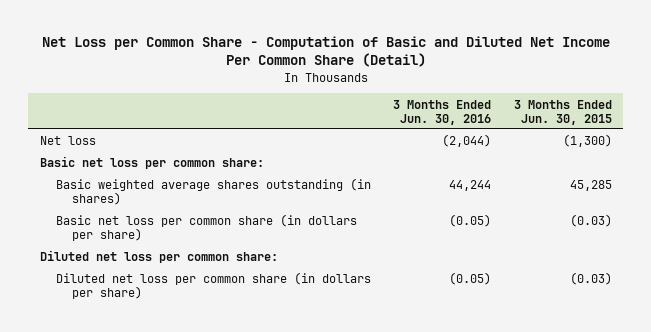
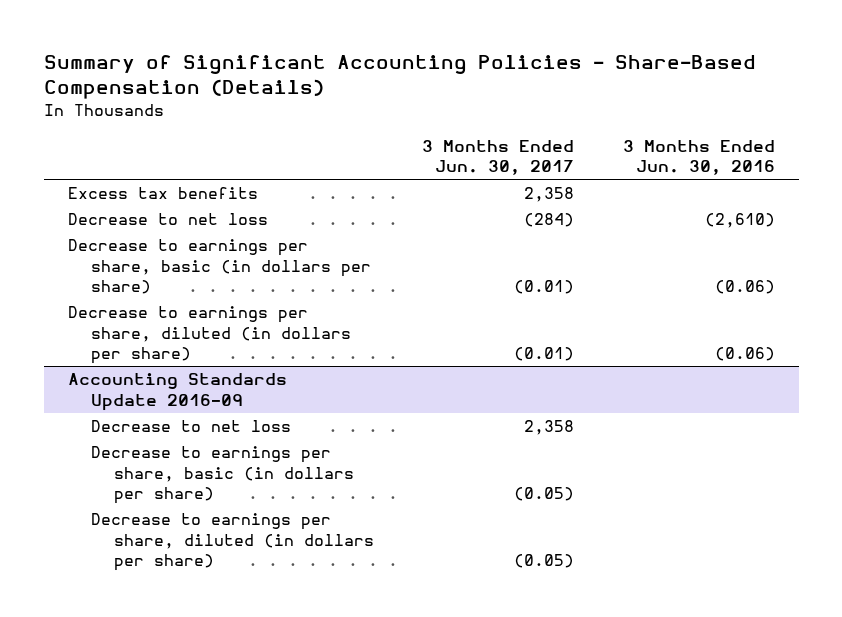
[41,35,610,68] Net Loss per Common Share - Computation of Basic and Diluted Net Income Per Common Share (Detail) -> [43,54,756,100] Summary of Significant Accounting Policies - Share-Based Compensation (Details)
[513,99,612,125] 3 Months Ended Jun. 30, 2015 -> none
none -> [422,139,575,176] 3 Months Ended Jun. 30, 2017
[39,156,264,170] Basic net loss per common share: -> none
[55,178,371,206] Basic weighted average shares outstanding (in shares) -> none
[39,250,278,264] Diluted net loss per common share: -> none
none -> [67,187,258,200] Excess tax benefits
[39,136,96,146] Net loss -> [67,213,268,226] Decrease to net loss
[442,134,492,148] (2,044) -> [704,213,775,229] (2,610)
[55,214,357,242] Basic net loss per common share (in dollars per share) -> [67,239,371,295] Decrease to earnings per share, basic (in dollars per share)
[449,214,492,228] (0.05) -> [714,280,775,295] (0.06)
[55,272,371,300] Diluted net loss per common share (in dollars per share) -> [67,306,351,365] Decrease to earnings per share, diluted (in dollars per share)
[449,272,492,286] (0.05) -> [714,347,775,362] (0.06)
none -> [67,373,287,411] Accounting Standards Update 2016-09
none -> [90,420,291,433] Decrease to net loss
none -> [90,446,355,505] Decrease to earnings per share, basic (in dollars per share)
none -> [90,513,375,572] Decrease to earnings per share, diluted (in dollars per share)

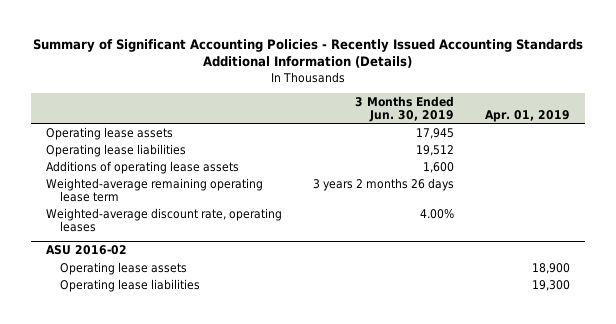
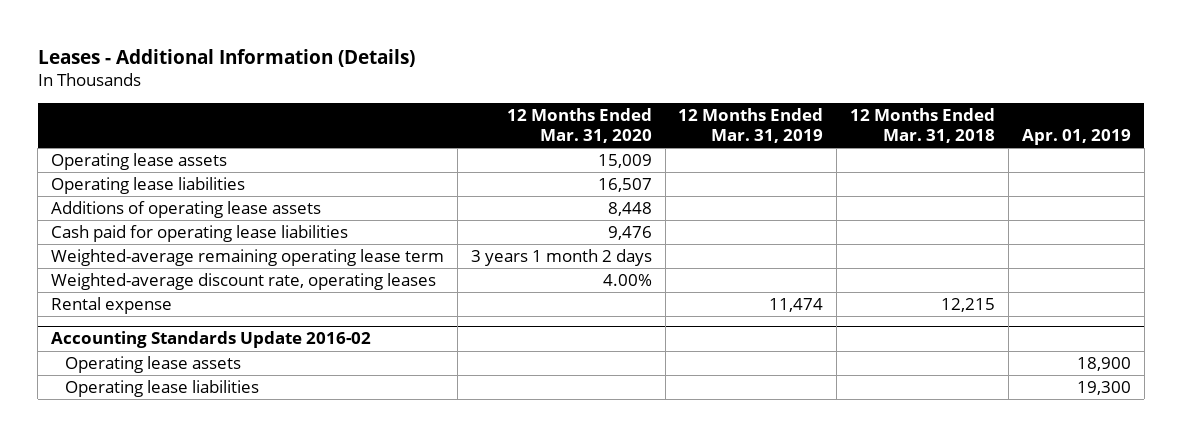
[33,38,584,69] Summary of Significant Accounting Policies - Recently Issued Accounting Standards Additional Information (Details) -> [37,48,415,67] Leases - Additional Information (Details)
[355,95,455,122] 3 Months Ended Jun. 30, 2019 -> none
none -> [506,107,652,143] 12 Months Ended Mar. 31, 2020
none -> [678,107,824,143] 12 Months Ended Mar. 31, 2019
none -> [850,107,996,143] 12 Months Ended Mar. 31, 2018
none -> [51,225,349,243] Cash paid for operating lease liabilities
none -> [51,297,173,315] Rental expense
[46,245,128,256] ASU 2016-02 -> [51,331,372,349] Accounting Standards Update 2016-02

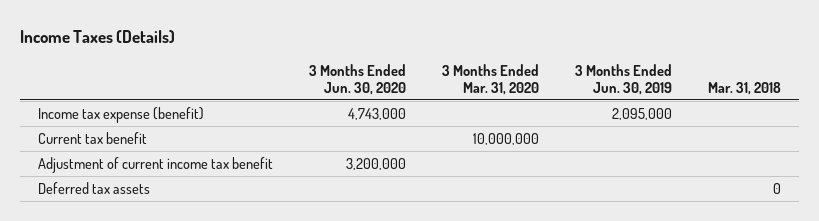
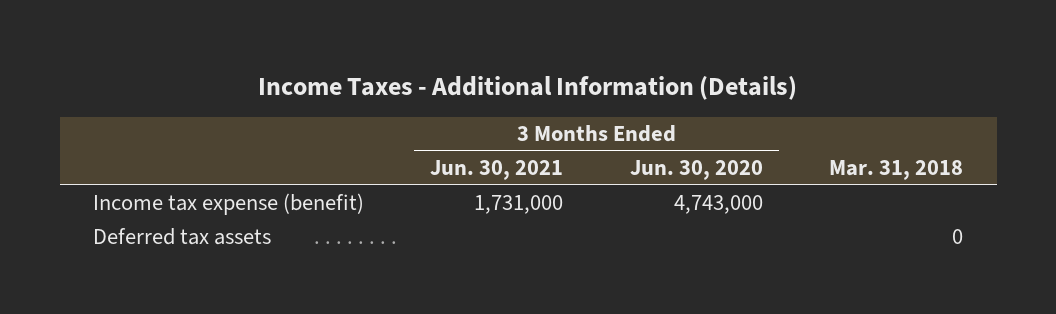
[19,29,175,43] Income Taxes (Details) -> [258,75,798,100] Income Taxes - Additional Information (Details)
[442,63,540,95] 3 Months Ended Mar. 31, 2020 -> none
[575,63,673,95] 3 Months Ended Jun. 30, 2019 -> none
none -> [430,160,564,181] Jun. 30, 2021
[37,132,147,145] Current tax benefit -> none
[37,157,273,174] Adjustment of current income tax benefit -> none

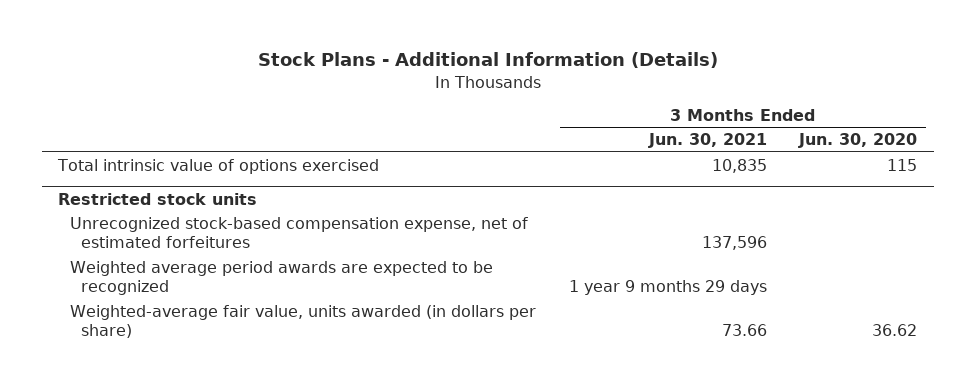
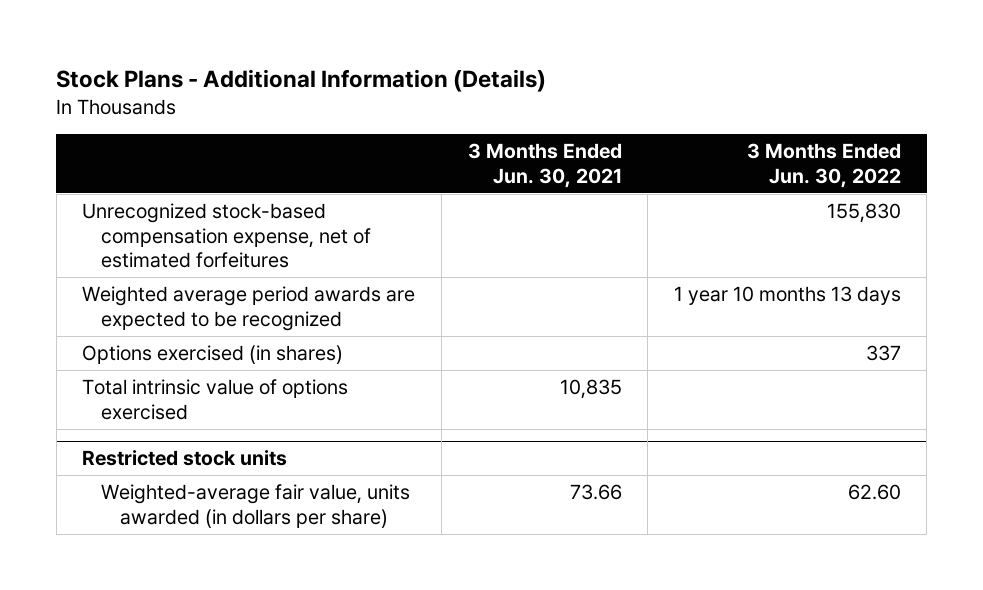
[798,133,918,149] Jun. 30, 2020 -> none
none -> [746,143,901,188] 3 Months Ended Jun. 30, 2022
none -> [82,203,372,269] Unrecognized stock-based compensation expense, net of estimated forfeitures
none -> [82,286,416,331] Weighted average period awards are expected to be recognized
none -> [82,345,344,365] Options exercised (in shares)
[69,216,528,249] Unrecognized stock-based compensation expense, net of estimated forfeitures -> none
[69,260,493,296] Weighted average period awards are expected to be recognized -> none

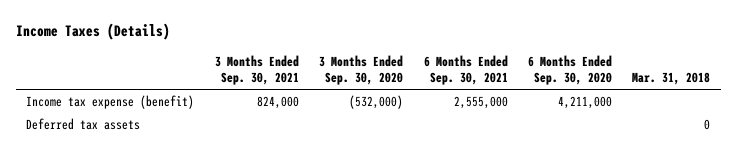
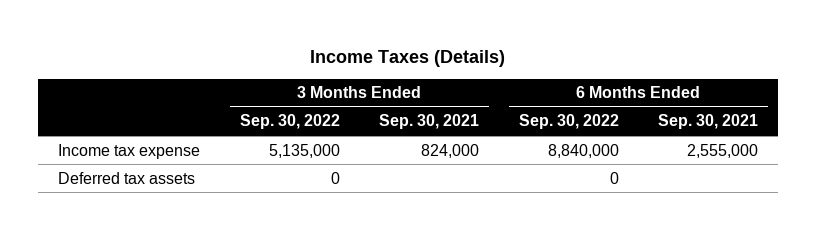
[319,54,404,86] 3 Months Ended Sep. 30, 2020 -> none
[527,54,612,86] 6 Months Ended Sep. 30, 2020 -> none
[632,72,711,86] Mar. 31, 2018 -> none
none -> [239,114,340,130] Sep. 30, 2022
none -> [518,114,619,130] Sep. 30, 2022
[26,95,195,110] Income tax expense (benefit) -> [58,143,201,159] Income tax expense

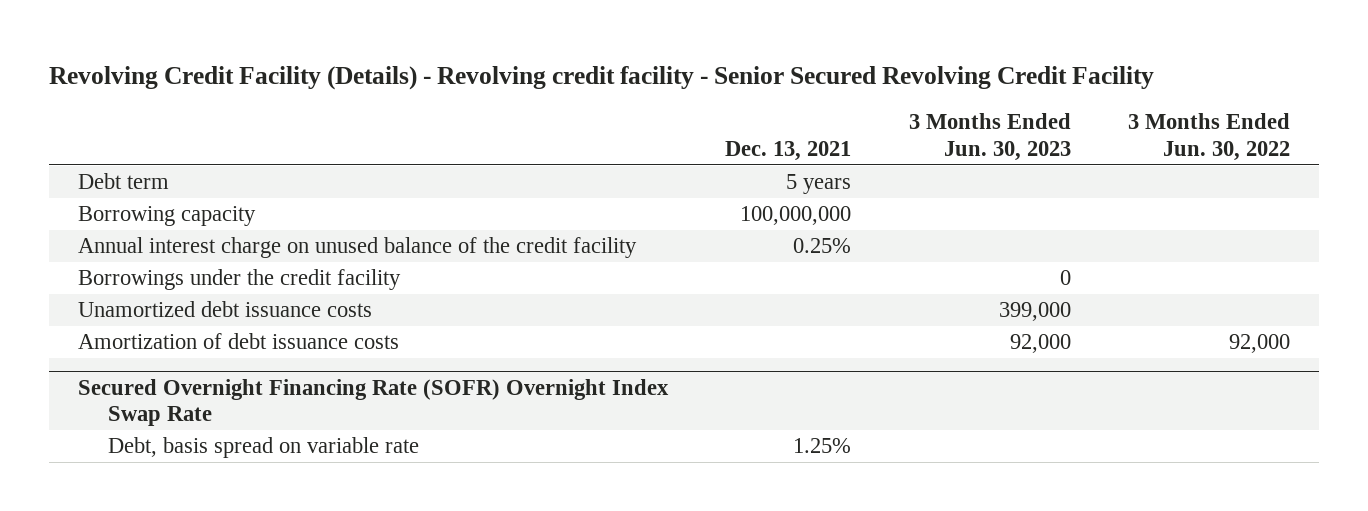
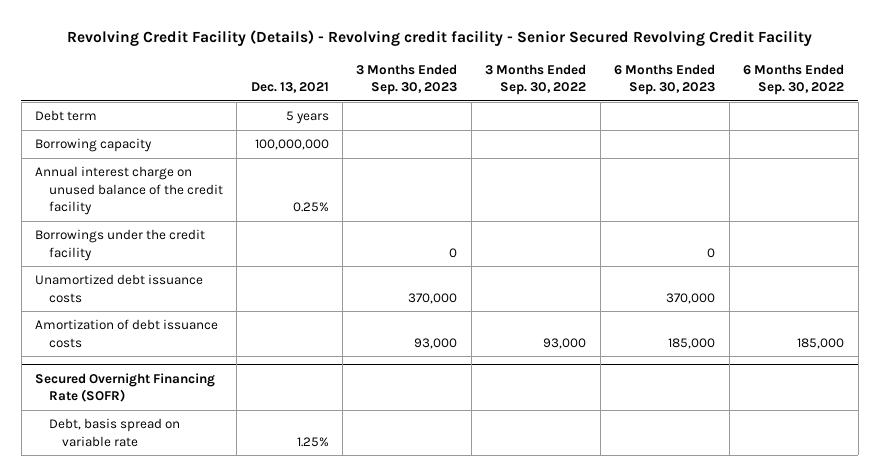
[908,113,1071,161] 3 Months Ended Jun. 30, 2023 -> none
[1128,113,1291,161] 3 Months Ended Jun. 30, 2022 -> none
none -> [356,63,458,96] 3 Months Ended Sep. 30, 2023
none -> [485,63,587,96] 3 Months Ended Sep. 30, 2022
none -> [614,63,716,96] 6 Months Ended Sep. 30, 2023
none -> [743,63,845,96] 6 Months Ended Sep. 30, 2022
[77,378,669,427] Secured Overnight Financing Rate (SOFR) Overnight Index Swap Rate -> [35,372,216,403] Secured Overnight Financing Rate (SOFR)

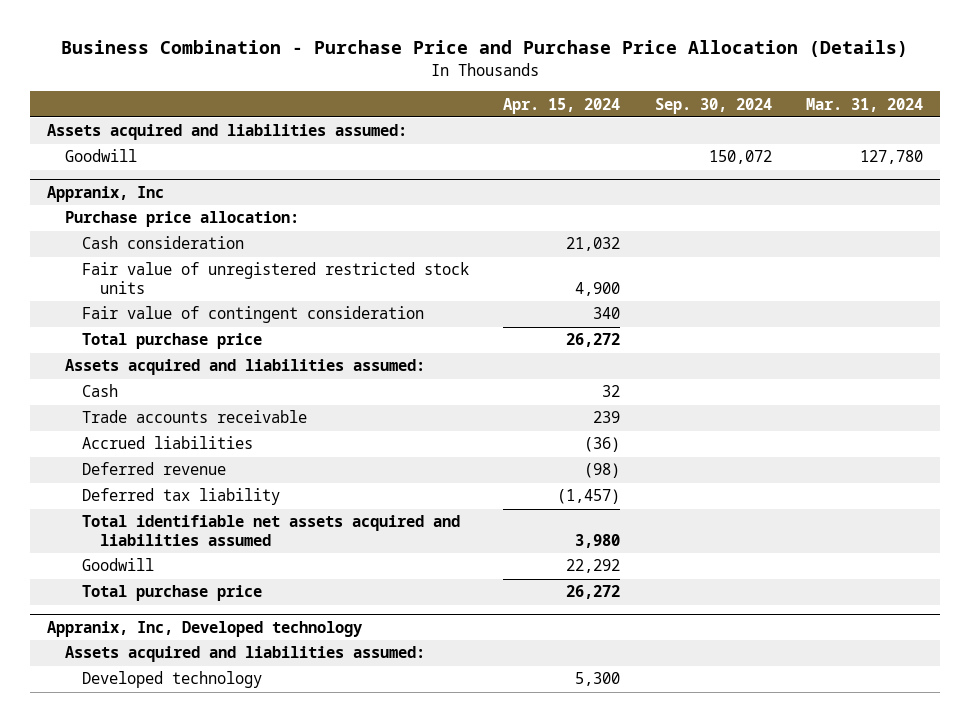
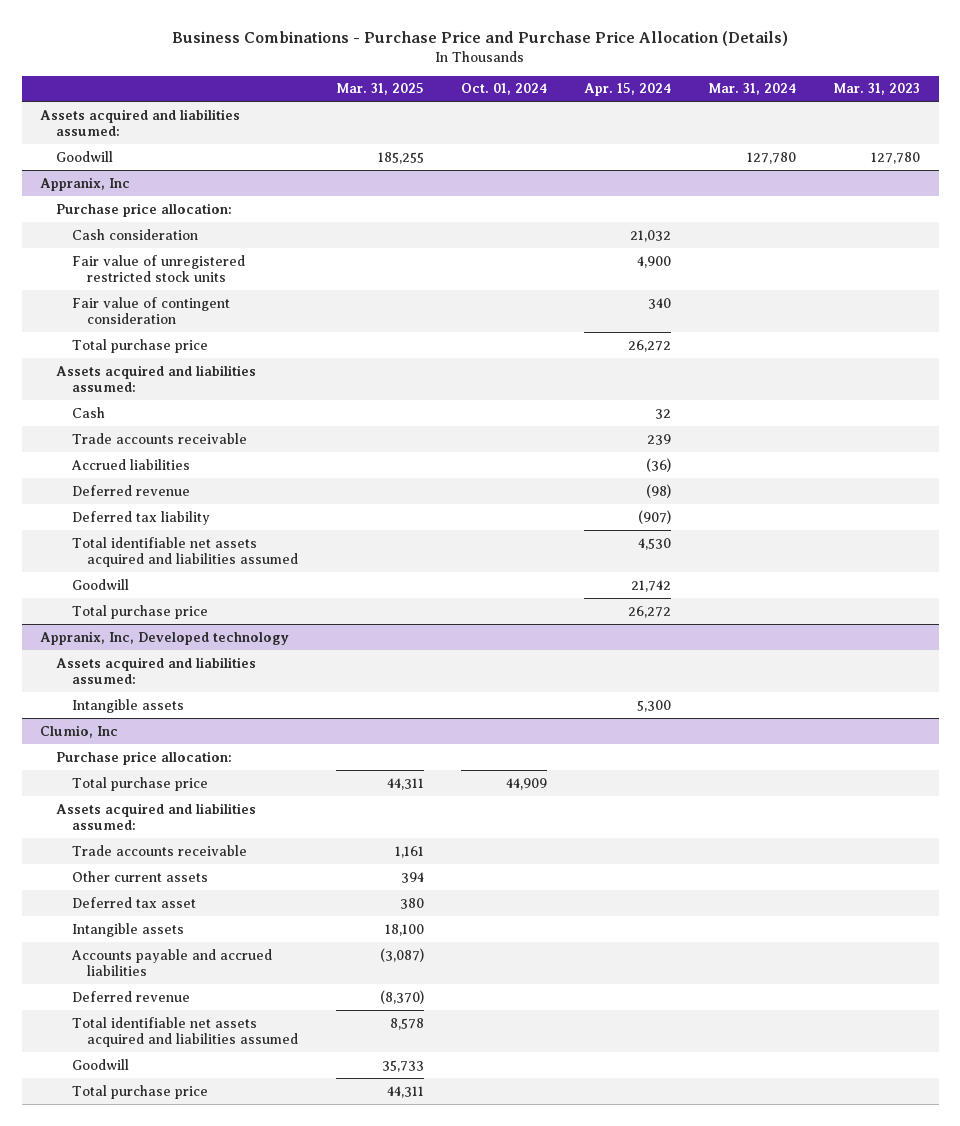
[61,40,909,58] Business Combination - Purchase Price and Purchase Price Allocation (Details) -> [172,31,789,47] Business Combinations - Purchase Price and Purchase Price Allocation (Details)
[654,97,772,114] Sep. 30, 2024 -> none
none -> [335,83,424,96] Mar. 31, 2025
none -> [460,83,547,96] Oct. 01, 2024
none -> [833,83,921,96] Mar. 31, 2023
[557,489,621,505] (1,457) -> [637,509,671,524] (907)
[575,533,621,548] 3,980 -> [637,537,671,550] 4,530
[566,559,621,574] 22,292 -> [630,579,671,592] 21,742
[82,671,263,689] Developed technology -> [71,698,184,713] Intangible assets
none -> [40,724,119,738] Clumio, Inc
none -> [55,750,232,765] Purchase price allocation:
none -> [71,776,208,791] Total purchase price
none -> [55,802,256,830] Assets acquired and liabilities assumed:
none -> [71,844,247,856] Trade accounts receivable
none -> [71,870,208,882] Other current assets
none -> [71,896,196,908] Deferred tax asset
none -> [71,922,184,937] Intangible assets
none -> [70,948,272,976] Accounts payable and accrued liabilities
none -> [71,990,190,1002] Deferred revenue
none -> [71,1016,299,1047] Total identifiable net assets acquired and liabilities assumed
none -> [71,1058,129,1070] Goodwill
none -> [71,1084,208,1099] Total purchase price

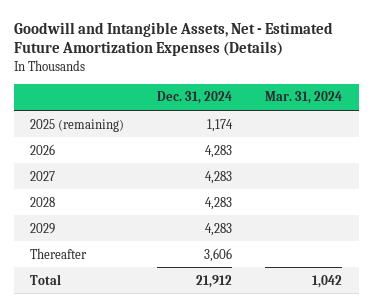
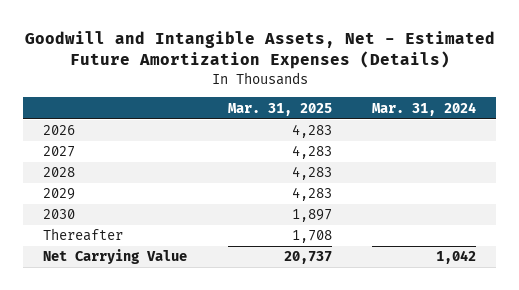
[157,91,233,105] Dec. 31, 2024 -> none
none -> [227,102,332,116] Mar. 31, 2025
[30,118,125,132] 2025 (remaining) -> none
none -> [43,209,76,220] 2030
[30,273,62,285] Total -> [43,249,188,265] Net Carrying Value

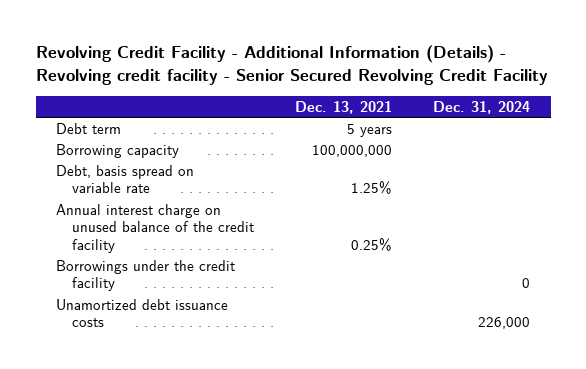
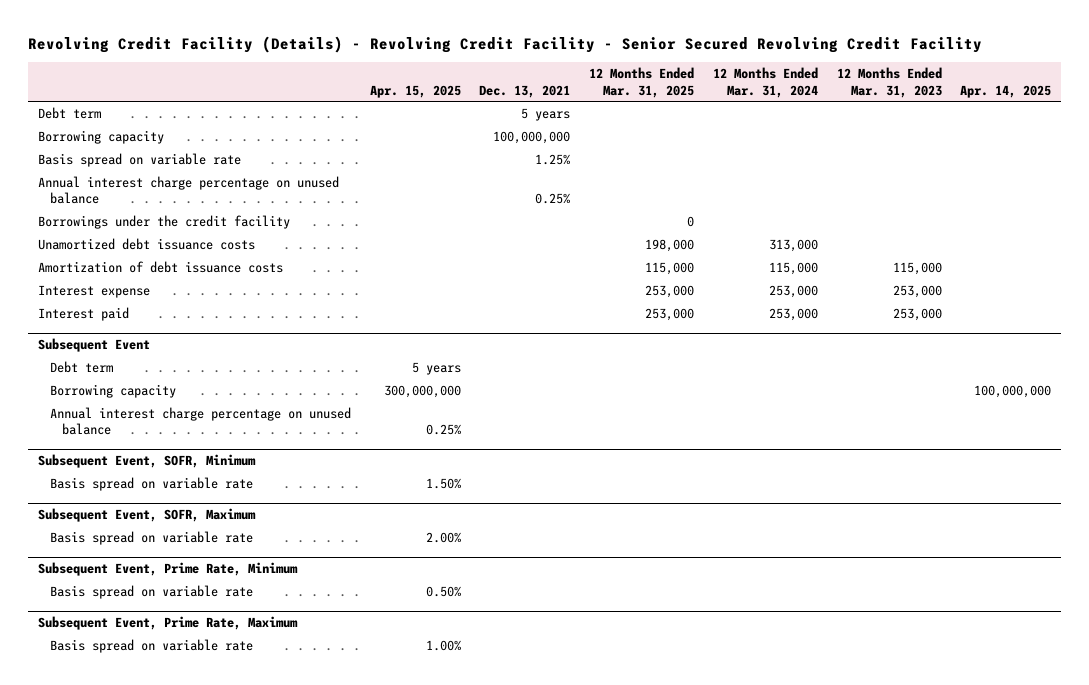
[35,45,548,86] Revolving Credit Facility - Additional Information (Details) - Revolving credit facility - Senior Secured Revolving Credit Facility -> [28,35,983,53] Revolving Credit Facility (Details) - Revolving Credit Facility - Senior Secured Revolving Credit Facility
[432,100,530,114] Dec. 31, 2024 -> none
none -> [369,84,461,98] Apr. 15, 2025
none -> [589,67,695,98] 12 Months Ended Mar. 31, 2025
none -> [712,67,818,98] 12 Months Ended Mar. 31, 2024
none -> [836,67,942,98] 12 Months Ended Mar. 31, 2023
none -> [960,84,1052,98] Apr. 14, 2025
[56,164,195,194] Debt, basis spread on variable rate -> [37,153,241,168] Basis spread on variable rate
[56,203,254,253] Annual interest charge on unused balance of the credit facility -> [37,176,339,205] Annual interest charge percentage on unused balance
none -> [37,261,283,274] Amortization of debt issuance costs
none -> [37,285,150,299] Interest expense
none -> [37,307,129,322] Interest paid
none -> [37,338,150,353] Subsequent Event
none -> [49,361,113,374] Debt term
none -> [49,384,176,399] Borrowing capacity
none -> [49,407,351,436] Annual interest charge percentage on unused balance
none -> [37,454,256,469] Subsequent Event, SOFR, Minimum
none -> [49,477,253,492] Basis spread on variable rate
none -> [37,508,256,523] Subsequent Event, SOFR, Maximum
none -> [49,531,253,546] Basis spread on variable rate
none -> [37,562,298,577] Subsequent Event, Prime Rate, Minimum
none -> [49,585,253,600] Basis spread on variable rate
none -> [37,616,298,631] Subsequent Event, Prime Rate, Maximum
none -> [49,639,253,654] Basis spread on variable rate

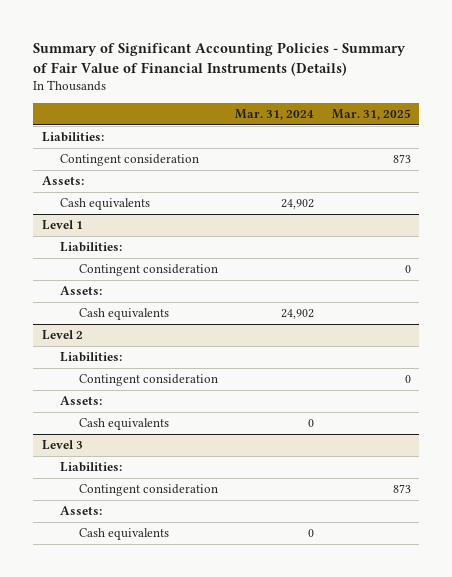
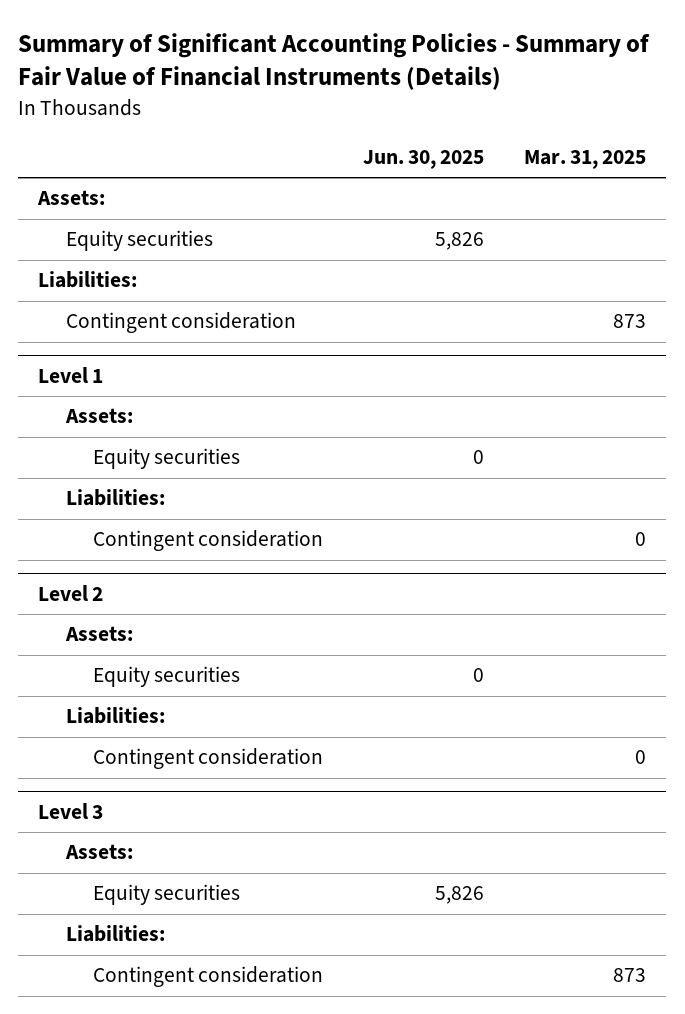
[235,108,315,120] Mar. 31, 2024 -> none
none -> [363,149,485,169] Jun. 30, 2025
[41,176,84,186] Assets: -> [37,190,106,206] Assets:
none -> [65,230,213,252] Equity securities
[60,198,151,211] Cash equivalents -> none
[60,286,103,296] Assets: -> [64,408,133,424] Assets:
none -> [93,448,241,470] Equity securities
[78,308,169,321] Cash equivalents -> none
[60,396,103,406] Assets: -> [64,626,133,642] Assets:
none -> [93,666,241,688] Equity securities
[78,418,169,431] Cash equivalents -> none
[60,506,103,516] Assets: -> [64,844,133,860] Assets:
none -> [93,884,241,906] Equity securities
[78,528,169,541] Cash equivalents -> none

